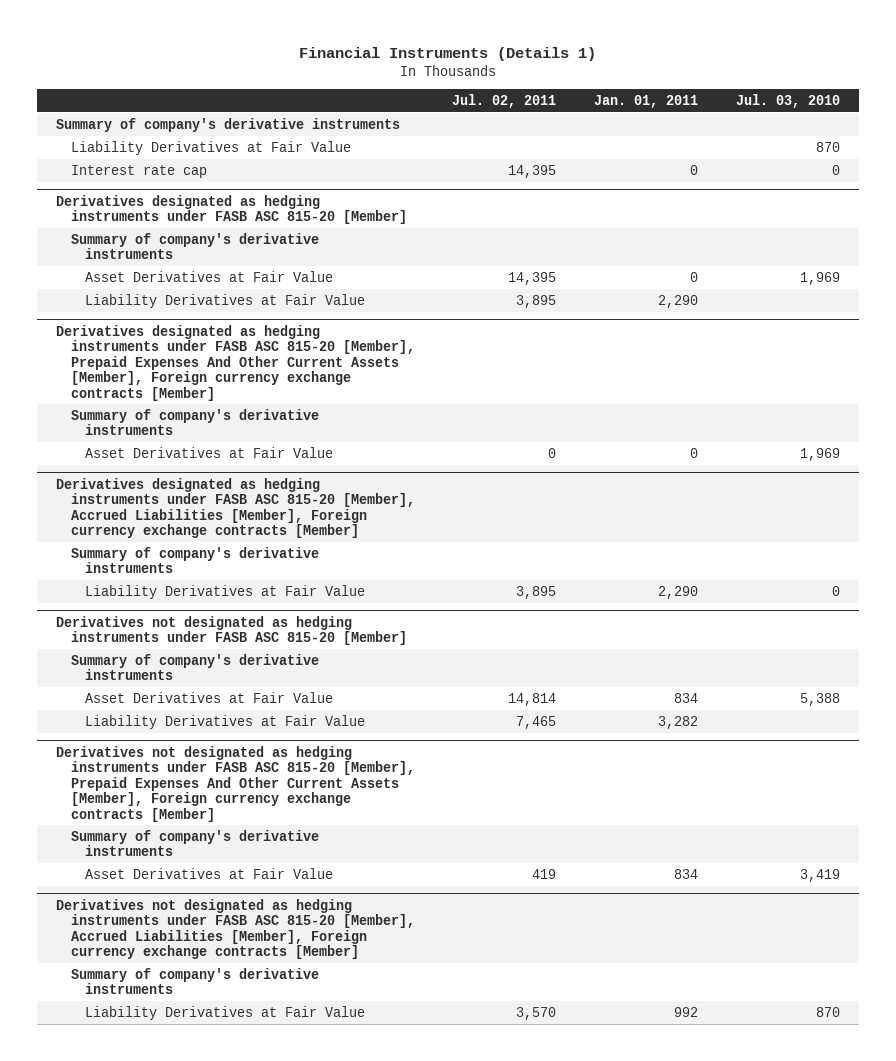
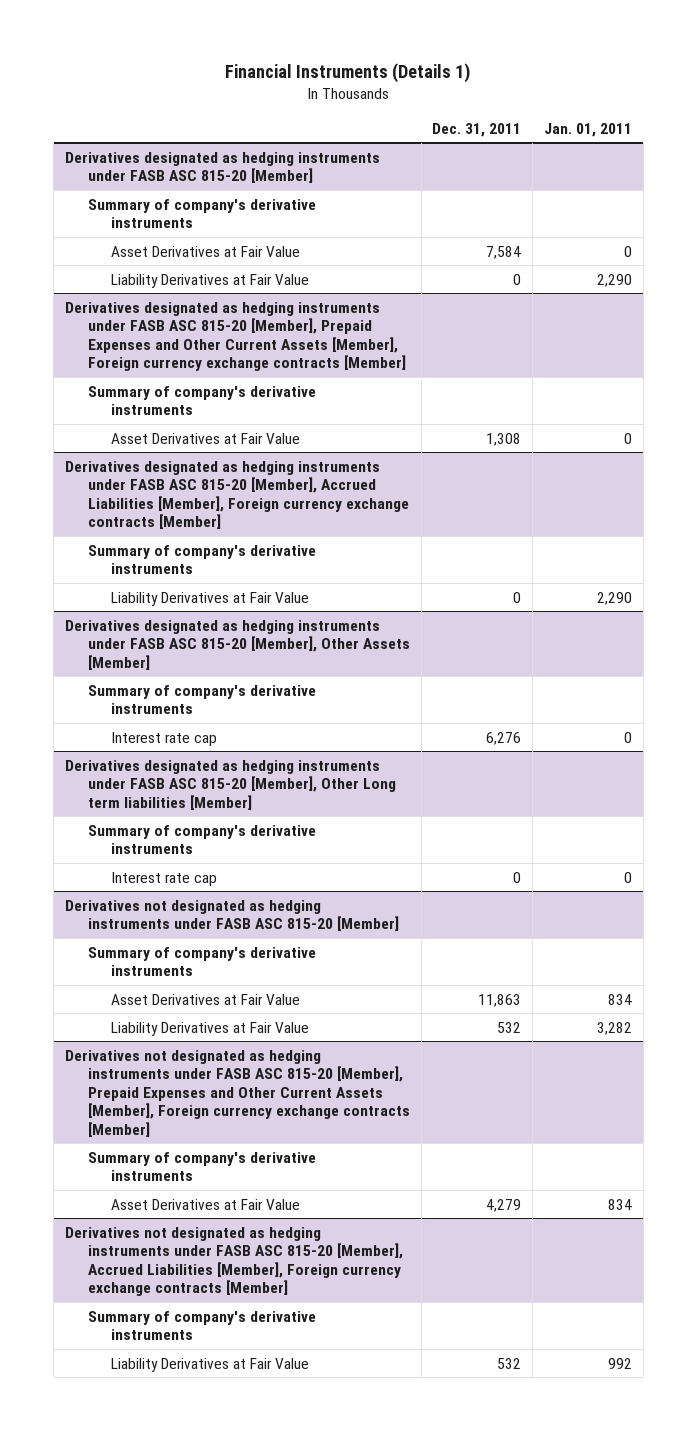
[452,94,557,109] Jul. 02, 2011 -> none
[735,94,840,109] Jul. 03, 2010 -> none
none -> [432,122,522,137] Dec. 31, 2011
[55,117,400,132] Summary of company's derivative instruments -> none
[70,140,351,155] Liability Derivatives at Fair Value -> none
[70,164,207,178] Interest rate cap -> none
[55,324,415,401] Derivatives designated as hedging instruments under FASB ASC 815-20 [Member], Prepaid Expenses And Other Current Assets [Member], Foreign currency exchange contracts [Member] -> [65,301,406,372] Derivatives designated as hedging instruments under FASB ASC 815-20 [Member], Prepaid Expenses and Other Current Assets [Member], Foreign currency exchange contracts [Member]
none -> [65,619,410,670] Derivatives designated as hedging instruments under FASB ASC 815-20 [Member], Other Assets [Member]
none -> [87,684,316,715] Summary of company's derivative instruments
none -> [110,731,217,746] Interest rate cap
none -> [65,759,396,810] Derivatives designated as hedging instruments under FASB ASC 815-20 [Member], Other Long term liabilities [Member]
none -> [87,824,316,855] Summary of company's derivative instruments
none -> [110,871,217,886] Interest rate cap
[55,745,415,822] Derivatives not designated as hedging instruments under FASB ASC 815-20 [Member], Prepaid Expenses And Other Current Assets [Member], Foreign currency exchange contracts [Member] -> [65,1049,410,1137] Derivatives not designated as hedging instruments under FASB ASC 815-20 [Member], Prepaid Expenses and Other Current Assets [Member], Foreign currency exchange contracts [Member]

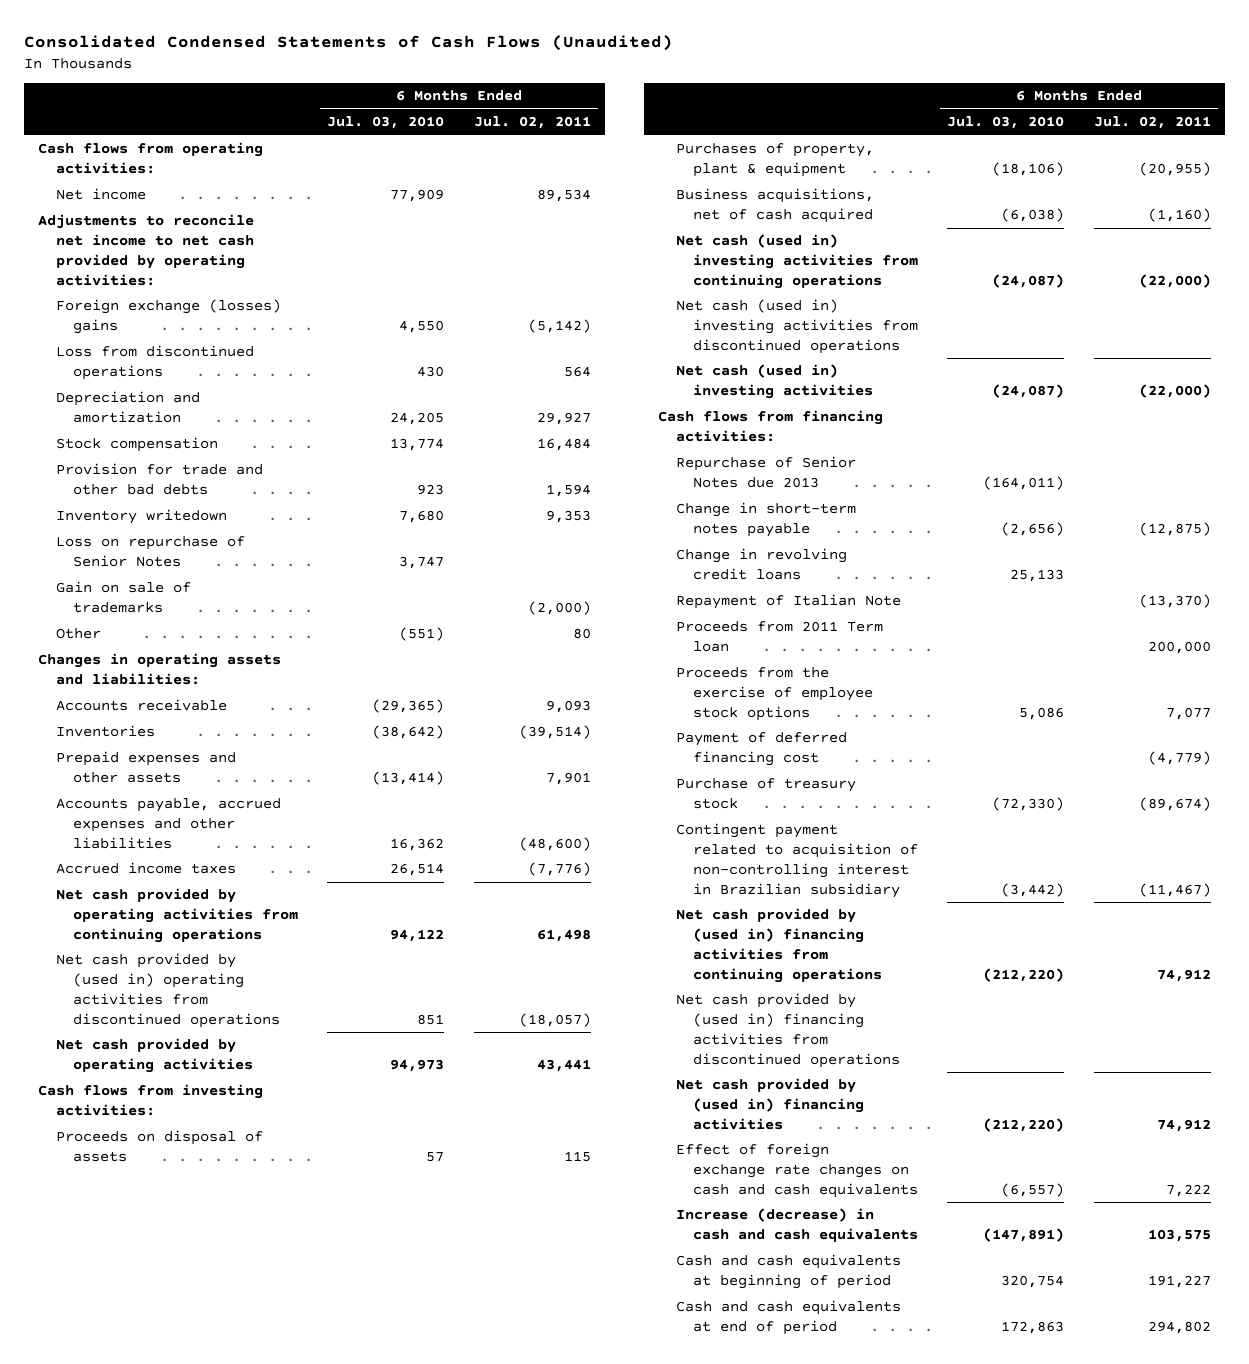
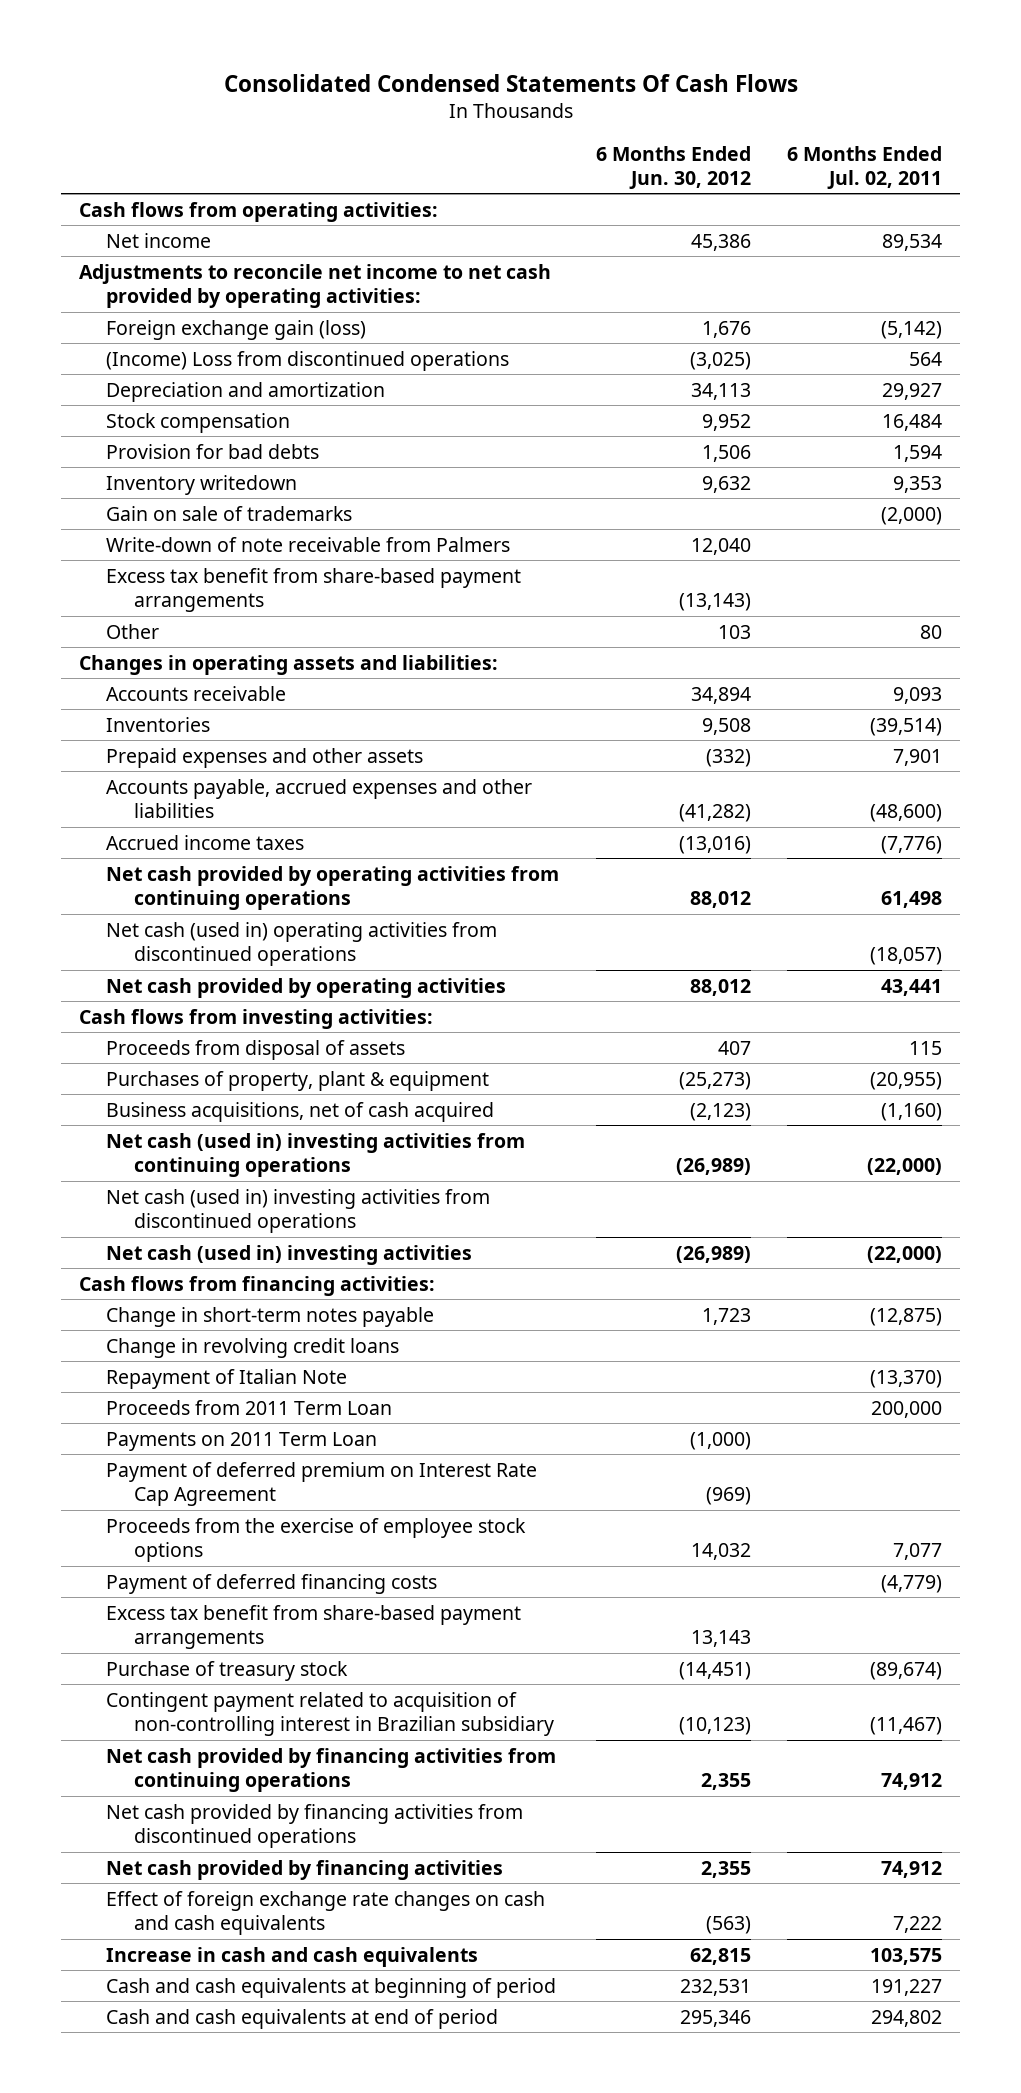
[23,35,673,52] Consolidated Condensed Statements of Cash Flows (Unaudited) -> [223,73,798,92] Consolidated Condensed Statements Of Cash Flows
[327,116,445,130] Jul. 03, 2010 -> none
none -> [595,145,751,189] 6 Months Ended Jun. 30, 2012
[55,299,281,335] Foreign exchange (losses) gains -> [106,319,367,340] Foreign exchange gain (loss)
[55,345,254,381] Loss from discontinued operations -> [106,350,510,371] (Income) Loss from discontinued operations
[55,463,263,496] Provision for trade and other bad debts -> [106,443,320,459] Provision for bad debts
[55,536,245,568] Loss on repurchase of Senior Notes -> none
none -> [106,536,511,552] Write-down of note receivable from Palmers
none -> [106,567,522,612] Excess tax benefit from share-based payment arrangements
[55,953,280,1028] Net cash provided by (used in) operating activities from discontinued operations -> [106,921,498,966] Net cash (used in) operating activities from discontinued operations
[55,1130,263,1163] Proceeds on disposal of assets -> [106,1039,406,1060] Proceeds from disposal of assets
[675,456,856,489] Repurchase of Senior Notes due 2013 -> none
[675,621,883,653] Proceeds from 2011 Term loan -> [106,1399,393,1415] Proceeds from 2011 Term Loan
none -> [106,1431,378,1451] Payments on 2011 Term Loan
none -> [106,1461,538,1506] Payment of deferred premium on Interest Rate Cap Agreement
[675,732,847,767] Payment of deferred financing cost -> [106,1573,438,1594] Payment of deferred financing costs
none -> [106,1604,522,1649] Excess tax benefit from share-based payment arrangements
[675,908,882,983] Net cash provided by (used in) financing activities from continuing operations -> [106,1747,557,1792] Net cash provided by financing activities from continuing operations
[675,993,900,1068] Net cash provided by (used in) financing activities from discontinued operations -> [106,1803,524,1848] Net cash provided by financing activities from discontinued operations
[675,1078,864,1131] Net cash provided by (used in) financing activities -> [106,1859,504,1880] Net cash provided by financing activities
[675,1208,918,1243] Increase (decrease) in cash and cash equivalents -> [106,1946,479,1967] Increase in cash and cash equivalents

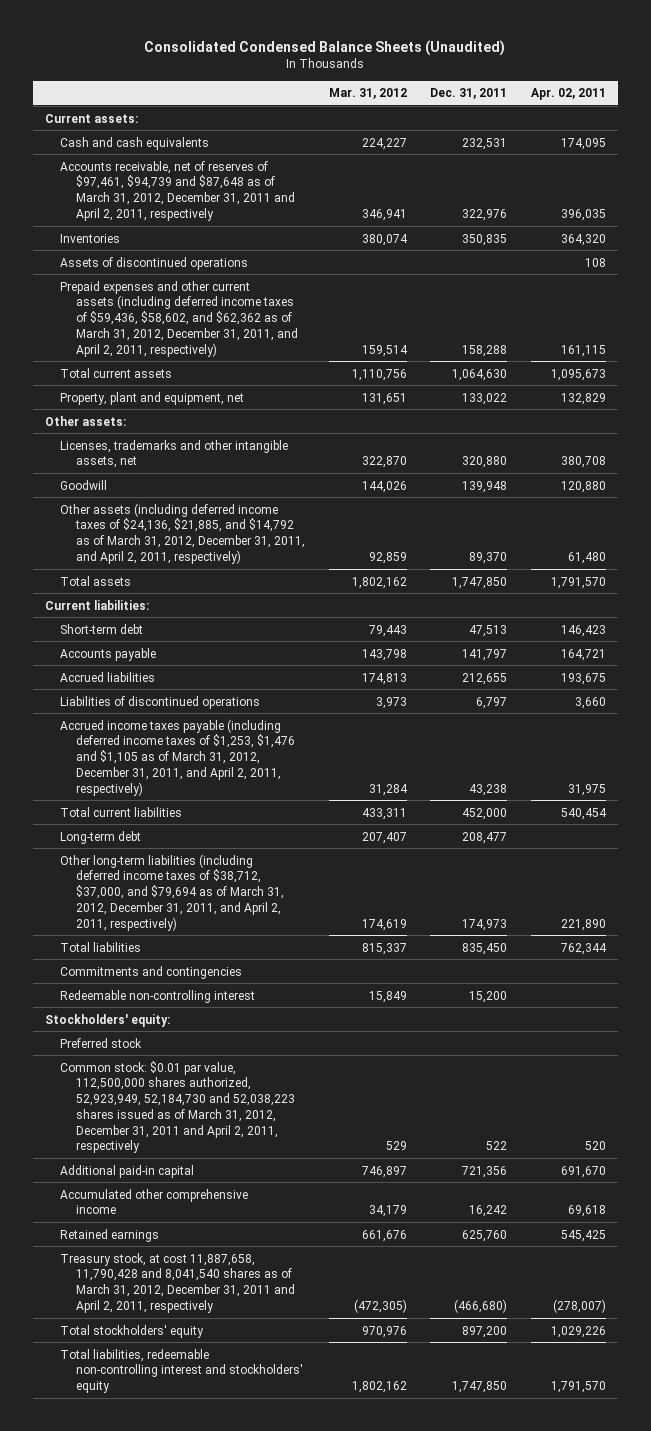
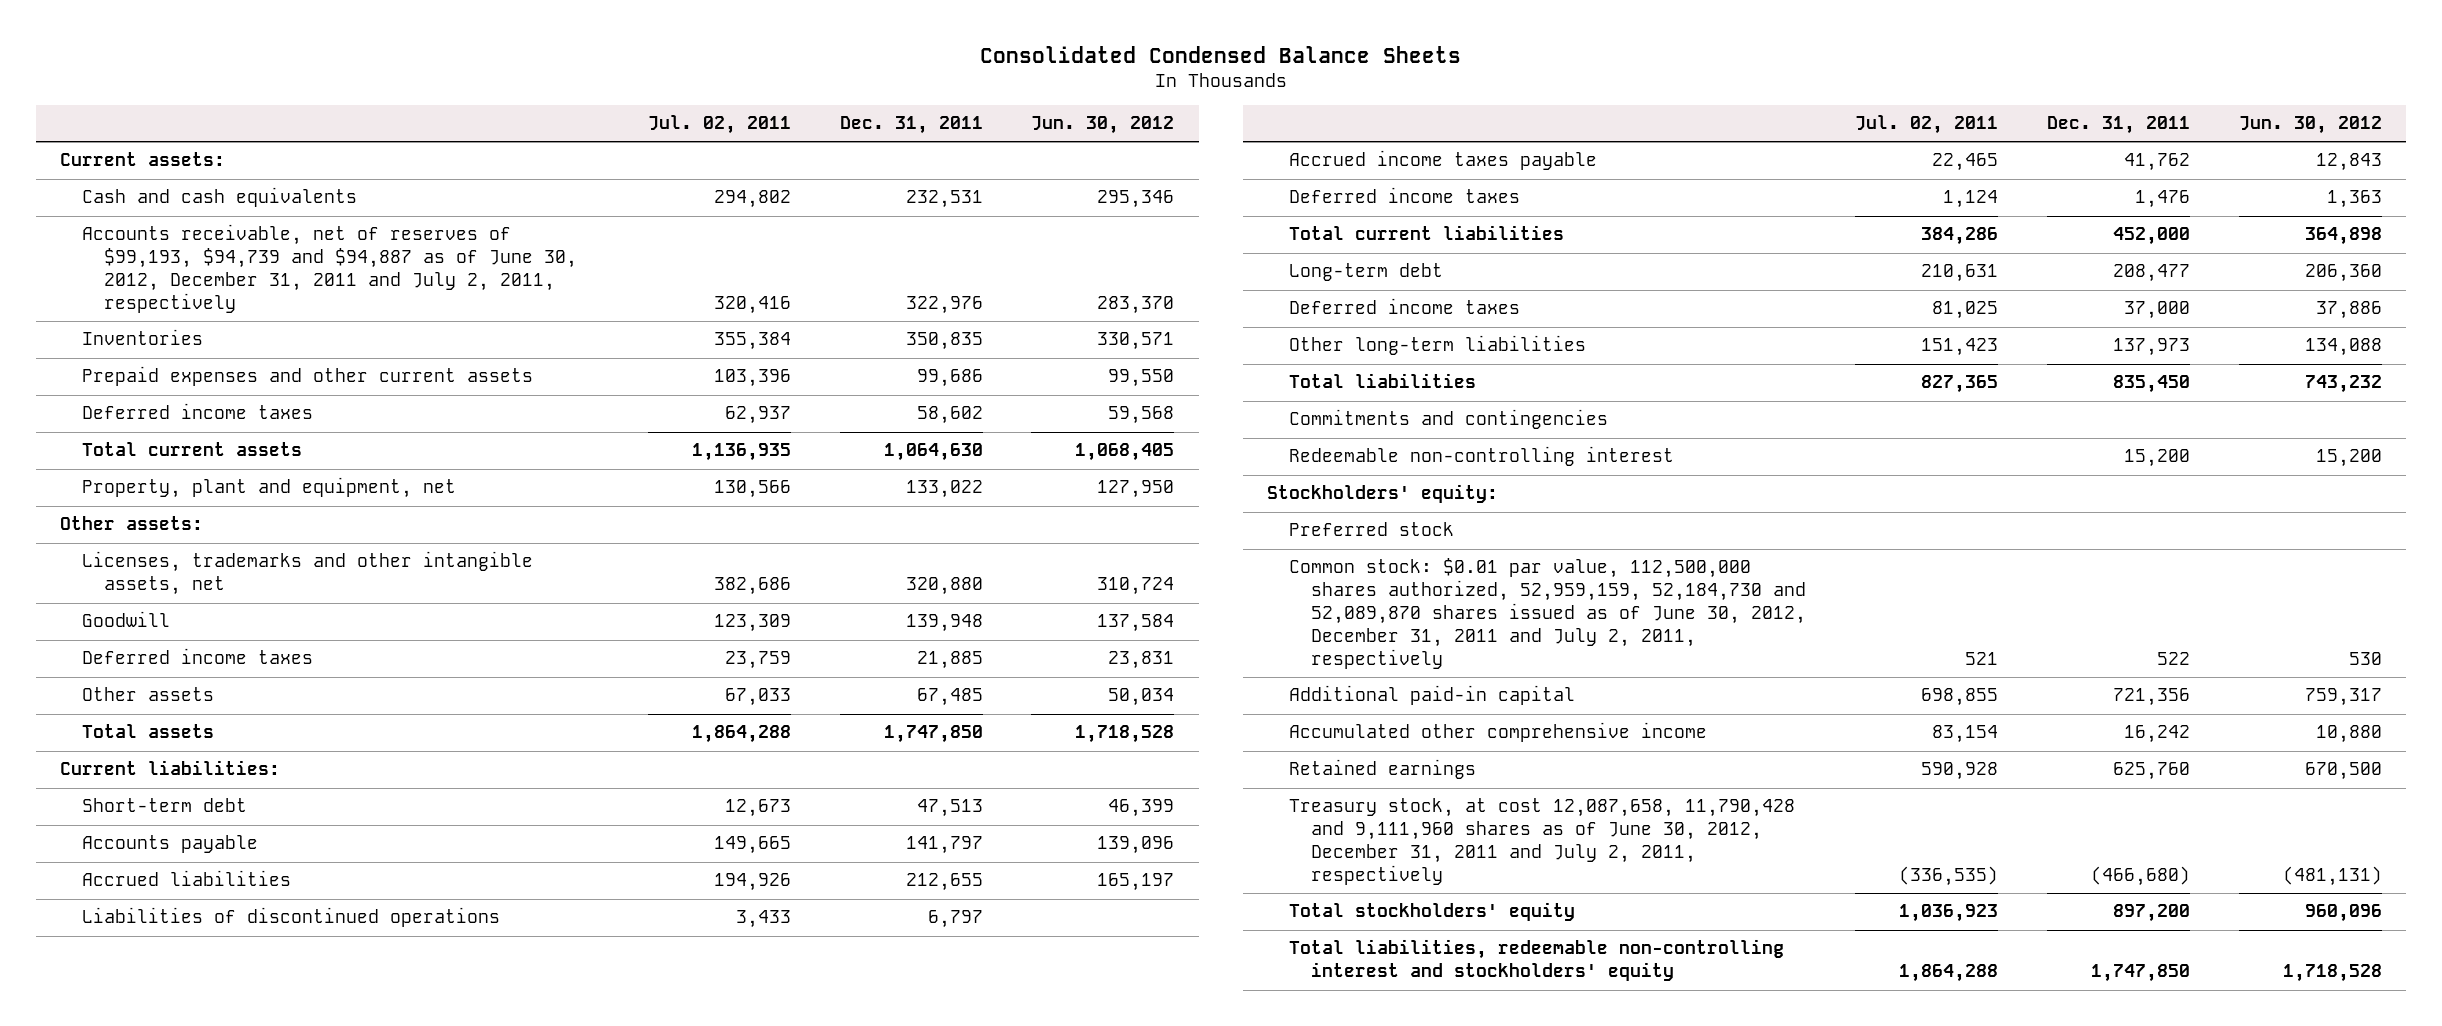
[144,39,506,56] Consolidated Condensed Balance Sheets (Unaudited) -> [979,46,1461,64] Consolidated Condensed Balance Sheets
[328,88,407,100] Mar. 31, 2012 -> none
[530,88,606,101] Apr. 02, 2011 -> none
none -> [647,114,791,134] Jul. 02, 2011
none -> [1031,115,1175,134] Jun. 30, 2012
[60,160,296,221] Accounts receivable, net of reserves of $97,461, $94,739 and $87,648 as of March 31, 2012, December 31, 2011 and April 2, 2011, respectively -> [82,224,578,314] Accounts receivable, net of reserves of $99,193, $94,739 and $94,887 as of June 30, 2012, December 31, 2011 and July 2, 2011, respectively
[60,256,249,270] Assets of discontinued operations -> none
[60,280,299,357] Prepaid expenses and other current assets (including deferred income taxes of $59,436, $58,602, and $62,362 as of March 31, 2012, December 31, 2011, and April 2, 2011, respectively) -> none
none -> [82,366,534,387] Prepaid expenses and other current assets
none -> [82,403,314,420] Deferred income taxes
[60,502,306,564] Other assets (including deferred income taxes of $24,136, $21,885, and $14,792 as of March 31, 2012, December 31, 2011, and April 2, 2011, respectively) -> none
none -> [82,648,314,665] Deferred income taxes
none -> [82,687,215,702] Other assets
[60,718,296,796] Accrued income taxes payable (including deferred income taxes of $1,253, $1,476 and $1,105 as of March 31, 2012, December 31, 2011, and April 2, 2011, respectively) -> none
none -> [1289,150,1598,171] Accrued income taxes payable
none -> [1289,187,1521,204] Deferred income taxes
[60,853,285,931] Other long-term liabilities (including deferred income taxes of $38,712, $37,000, and $79,694 as of March 31, 2012, December 31, 2011, and April 2, 2011, respectively) -> none
none -> [1289,298,1521,315] Deferred income taxes
none -> [1289,335,1587,356] Other long-term liabilities
[60,1060,296,1154] Common stock: $0.01 par value, 112,500,000 shares authorized, 52,923,949, 52,184,730 and 52,038,223 shares issued as of March 31, 2012, December 31, 2011 and April 2, 2011, respectively -> [1289,558,1807,669] Common stock: $0.01 par value, 112,500,000 shares authorized, 52,959,159, 52,184,730 and 52,089,870 shares issued as of June 30, 2012, December 31, 2011 and July 2, 2011, respectively
[60,1252,296,1313] Treasury stock, at cost 11,887,658, 11,790,428 and 8,041,540 shares as of March 31, 2012, December 31, 2011 and April 2, 2011, respectively -> [1289,798,1796,886] Treasury stock, at cost 12,087,658, 11,790,428 and 9,111,960 shares as of June 30, 2012, December 31, 2011 and July 2, 2011, respectively

